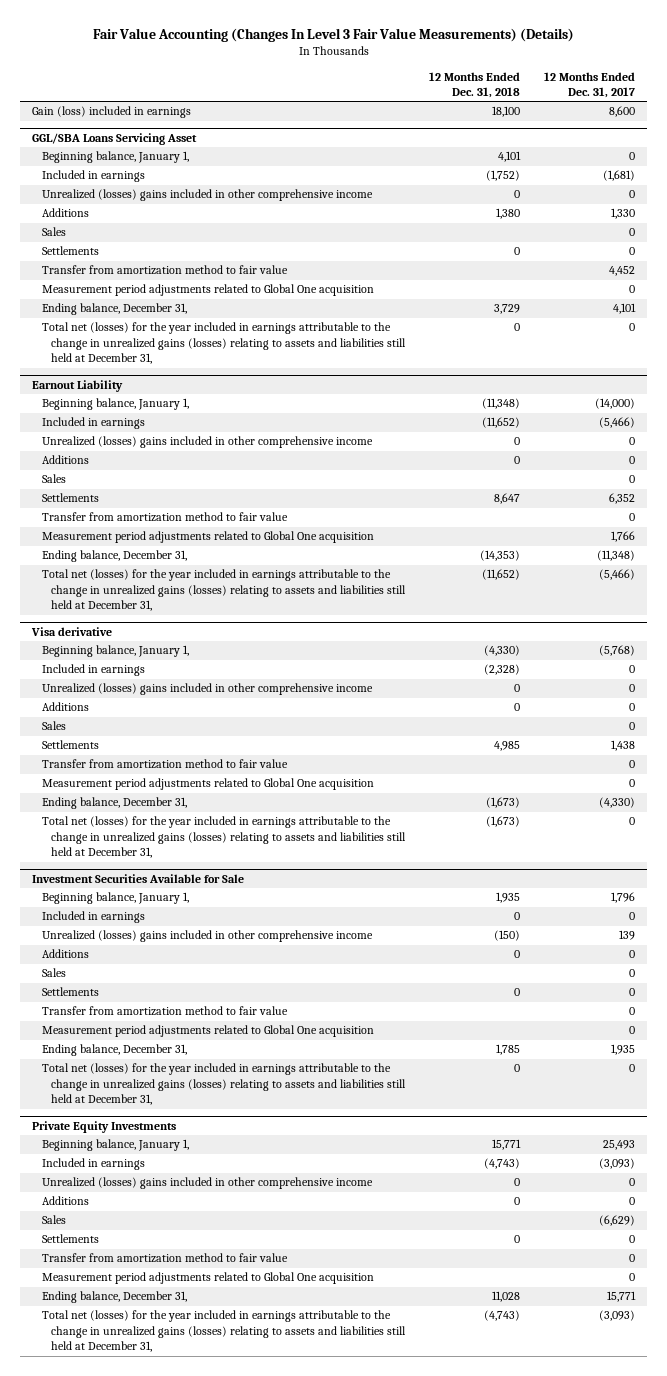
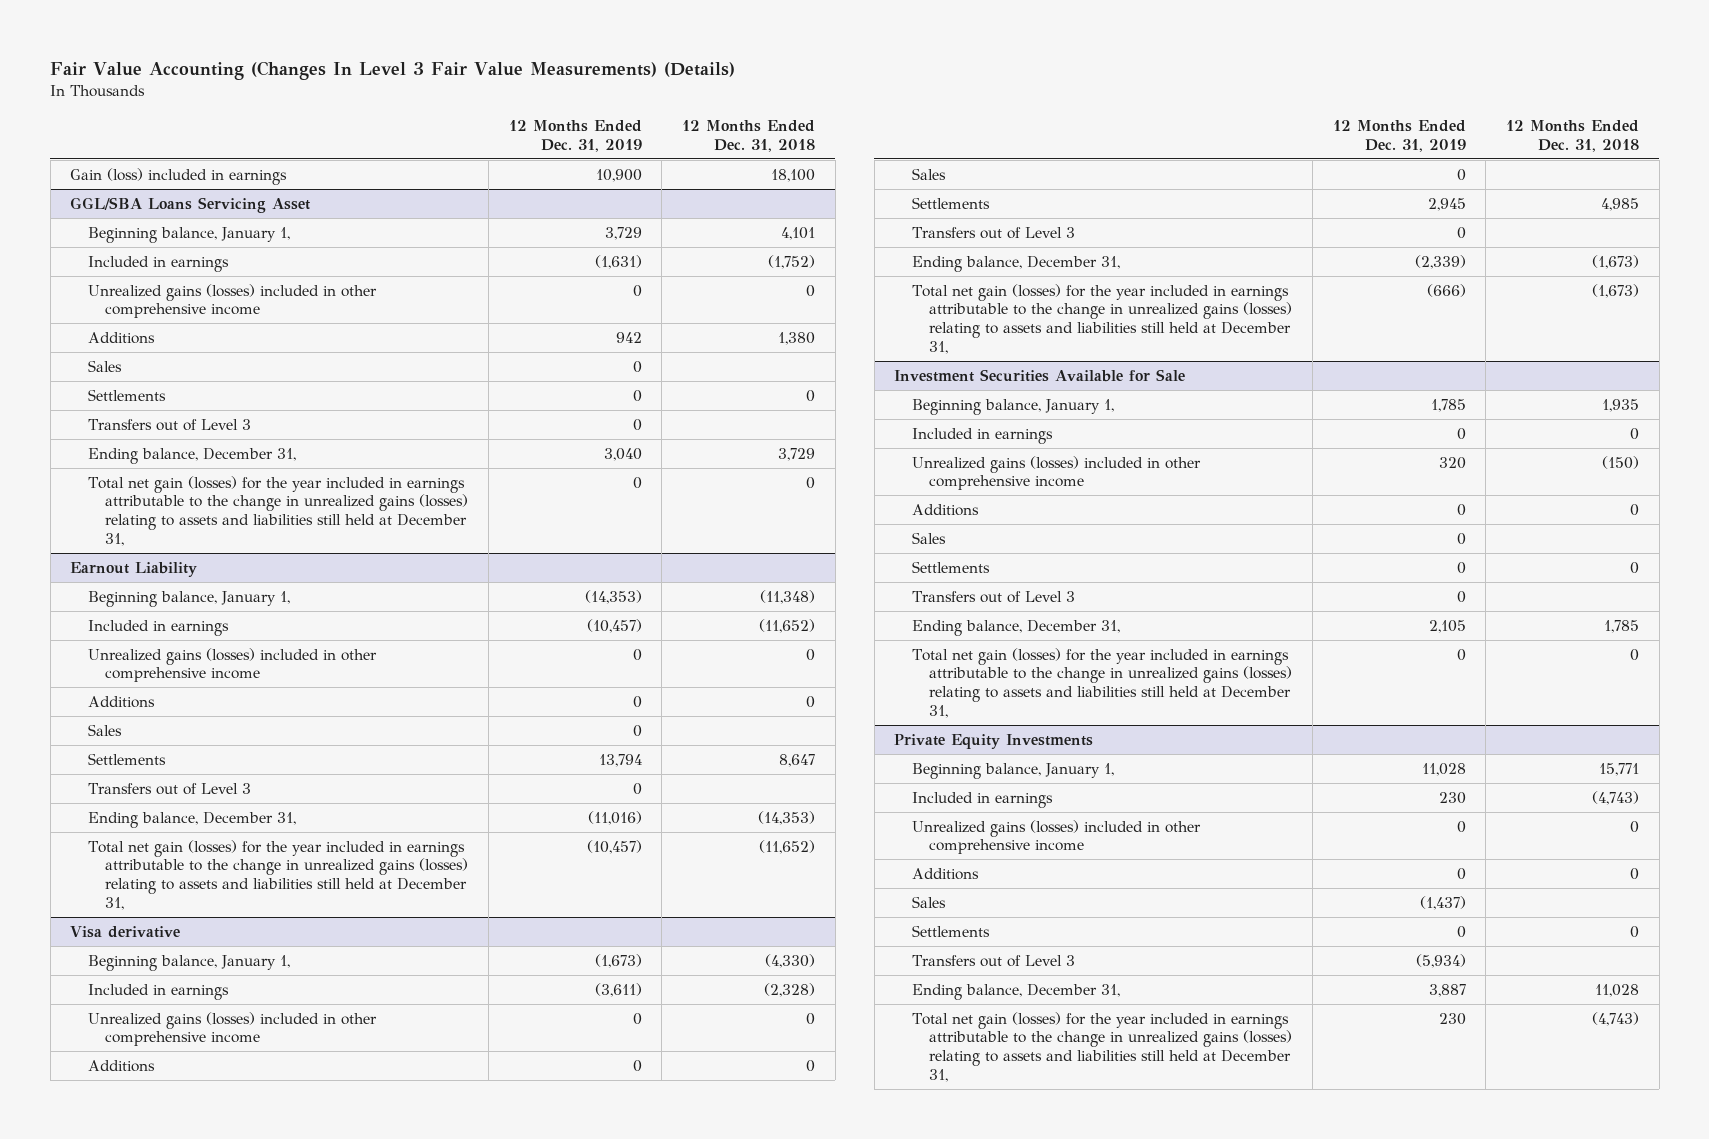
[543,71,635,98] 12 Months Ended Dec. 31, 2017 -> none
none -> [508,120,642,152] 12 Months Ended Dec. 31, 2019
[41,189,373,202] Unrealized (losses) gains included in other comprehensive income -> [87,283,377,319] Unrealized gains (losses) included in other comprehensive income
[41,265,288,276] Transfer from amortization method to fair value -> none
[41,284,374,297] Measurement period adjustments related to Global One acquisition -> none
none -> [87,418,251,431] Transfers out of Level 3
[41,322,406,365] Total net (losses) for the year included in earnings attributable to the change in unrealized gains (losses) relating to assets and liabilities still held at December 31, -> [87,475,469,546] Total net gain (losses) for the year included in earnings attributable to the change in unrealized gains (losses) relating to assets and liabilities still held at December 31,
[41,436,373,449] Unrealized (losses) gains included in other comprehensive income -> [87,647,377,683] Unrealized gains (losses) included in other comprehensive income
[41,512,288,523] Transfer from amortization method to fair value -> none
[41,531,374,544] Measurement period adjustments related to Global One acquisition -> none
none -> [87,782,251,795] Transfers out of Level 3
[41,569,406,612] Total net (losses) for the year included in earnings attributable to the change in unrealized gains (losses) relating to assets and liabilities still held at December 31, -> [87,839,469,910] Total net gain (losses) for the year included in earnings attributable to the change in unrealized gains (losses) relating to assets and liabilities still held at December 31,
[41,683,373,696] Unrealized (losses) gains included in other comprehensive income -> [87,1011,377,1047] Unrealized gains (losses) included in other comprehensive income
[41,759,288,770] Transfer from amortization method to fair value -> none
[41,778,374,791] Measurement period adjustments related to Global One acquisition -> none
none -> [911,226,1075,239] Transfers out of Level 3
[41,816,406,859] Total net (losses) for the year included in earnings attributable to the change in unrealized gains (losses) relating to assets and liabilities still held at December 31, -> [911,283,1293,354] Total net gain (losses) for the year included in earnings attributable to the change in unrealized gains (losses) relating to assets and liabilities still held at December 31,
[41,930,373,943] Unrealized (losses) gains included in other comprehensive income -> [911,455,1201,491] Unrealized gains (losses) included in other comprehensive income
[41,1006,288,1017] Transfer from amortization method to fair value -> none
[41,1025,374,1038] Measurement period adjustments related to Global One acquisition -> none
none -> [911,590,1075,603] Transfers out of Level 3
[41,1063,406,1106] Total net (losses) for the year included in earnings attributable to the change in unrealized gains (losses) relating to assets and liabilities still held at December 31, -> [911,647,1293,718] Total net gain (losses) for the year included in earnings attributable to the change in unrealized gains (losses) relating to assets and liabilities still held at December 31,
[41,1177,373,1190] Unrealized (losses) gains included in other comprehensive income -> [911,819,1201,855] Unrealized gains (losses) included in other comprehensive income
[41,1253,288,1264] Transfer from amortization method to fair value -> none
[41,1272,374,1285] Measurement period adjustments related to Global One acquisition -> none
none -> [911,954,1075,967] Transfers out of Level 3
[41,1310,406,1353] Total net (losses) for the year included in earnings attributable to the change in unrealized gains (losses) relating to assets and liabilities still held at December 31, -> [911,1011,1293,1082] Total net gain (losses) for the year included in earnings attributable to the change in unrealized gains (losses) relating to assets and liabilities still held at December 31,

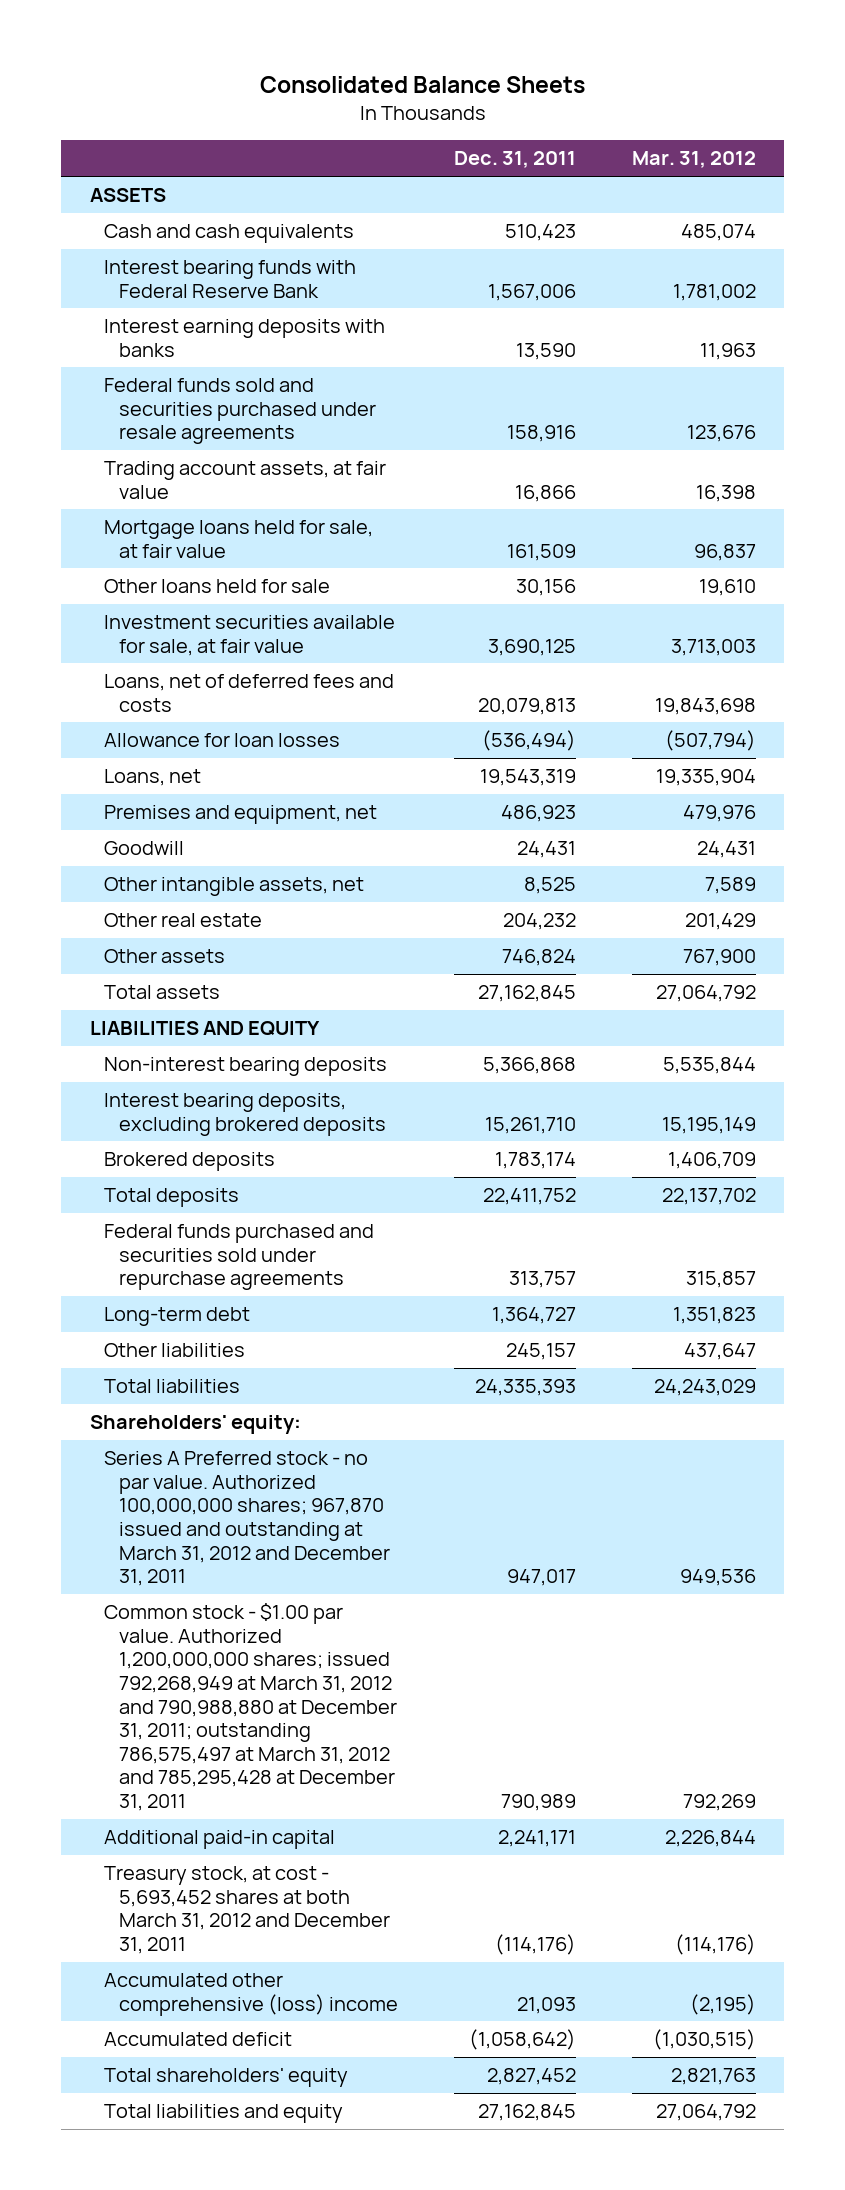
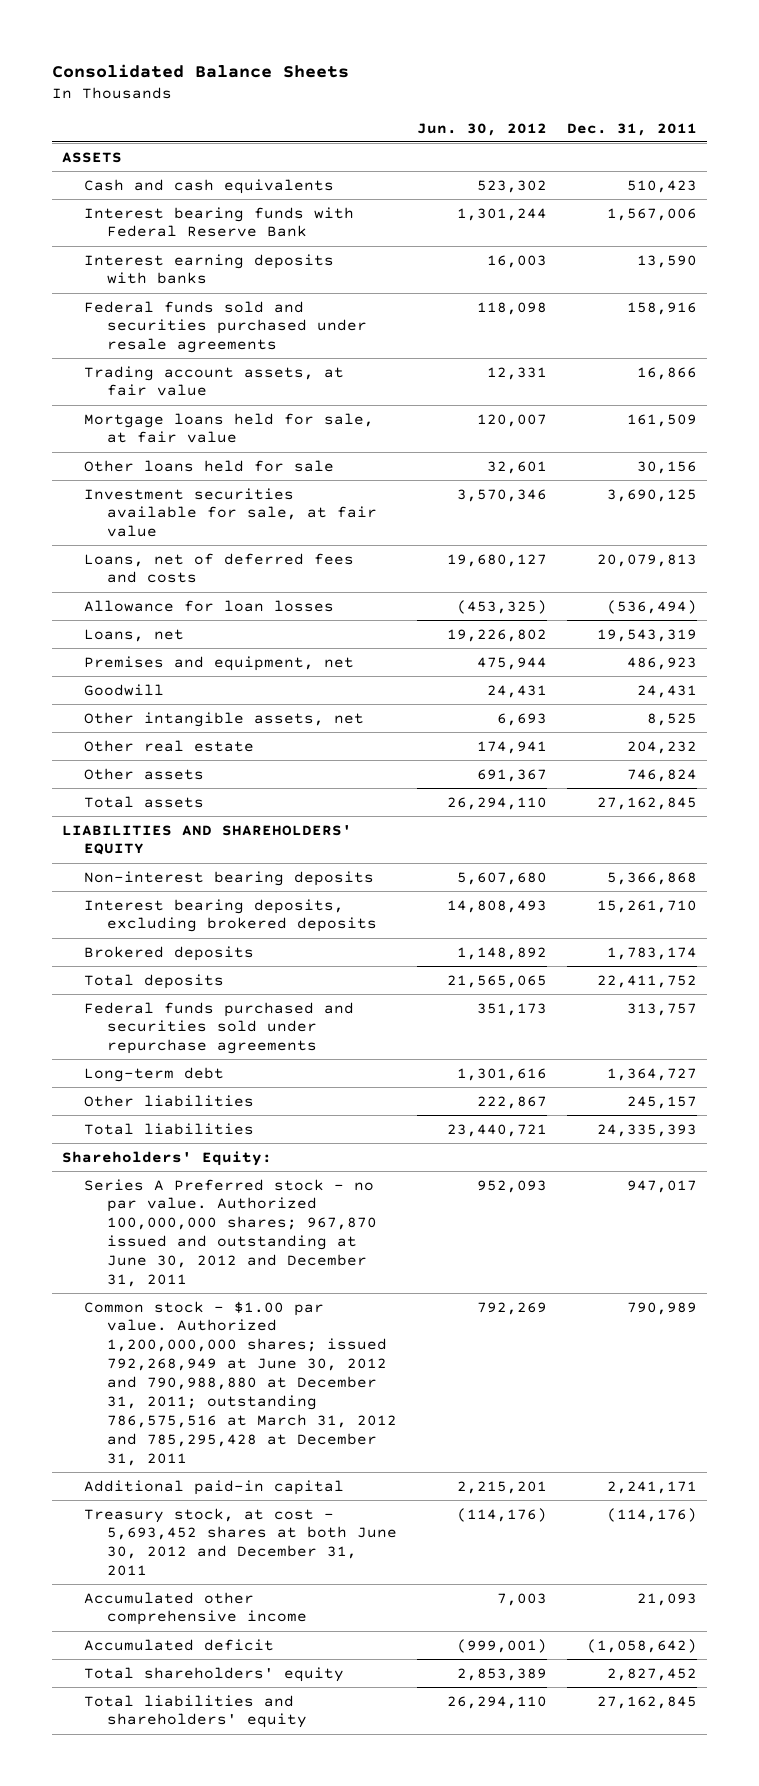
[631,151,756,169] Mar. 31, 2012 -> none
none -> [416,122,547,136] Jun. 30, 2012
[89,1021,320,1037] LIABILITIES AND EQUITY -> [61,824,352,856] LIABILITIES AND SHAREHOLDERS' EQUITY
[89,1415,301,1435] Shareholders' equity: -> [61,1150,272,1166] Shareholders' Equity:
[104,1451,390,1587] Series A Preferred stock - no par value. Authorized 100,000,000 shares; 967,870 issued and outstanding at March 31, 2012 and December 31, 2011 -> [84,1178,377,1288] Series A Preferred stock - no par value. Authorized 100,000,000 shares; 967,870 issued and outstanding at June 30, 2012 and December 31, 2011
[104,1603,397,1812] Common stock - $1.00 par value. Authorized 1,200,000,000 shares; issued 792,268,949 at March 31, 2012 and 790,988,880 at December 31, 2011; outstanding 786,575,497 at March 31, 2012 and 785,295,428 at December 31, 2011 -> [84,1300,397,1467] Common stock - $1.00 par value. Authorized 1,200,000,000 shares; issued 792,268,949 at June 30, 2012 and 790,988,880 at December 31, 2011; outstanding 786,575,516 at March 31, 2012 and 785,295,428 at December 31, 2011
[104,1866,390,1955] Treasury stock, at cost - 5,693,452 shares at both March 31, 2012 and December 31, 2011 -> [84,1507,397,1577] Treasury stock, at cost - 5,693,452 shares at both June 30, 2012 and December 31, 2011
[104,1973,398,2016] Accumulated other comprehensive (loss) income -> [84,1591,307,1626] Accumulated other comprehensive income
[104,2104,344,2124] Total liabilities and equity -> [84,1694,307,1729] Total liabilities and shareholders' equity

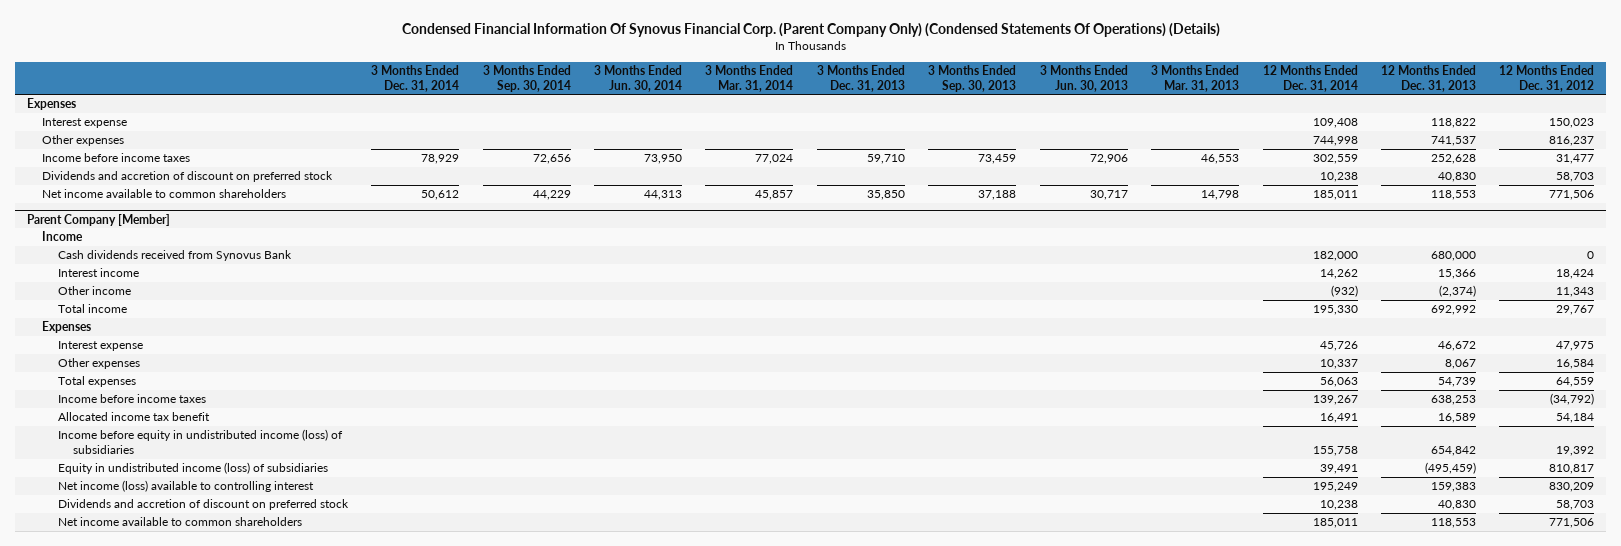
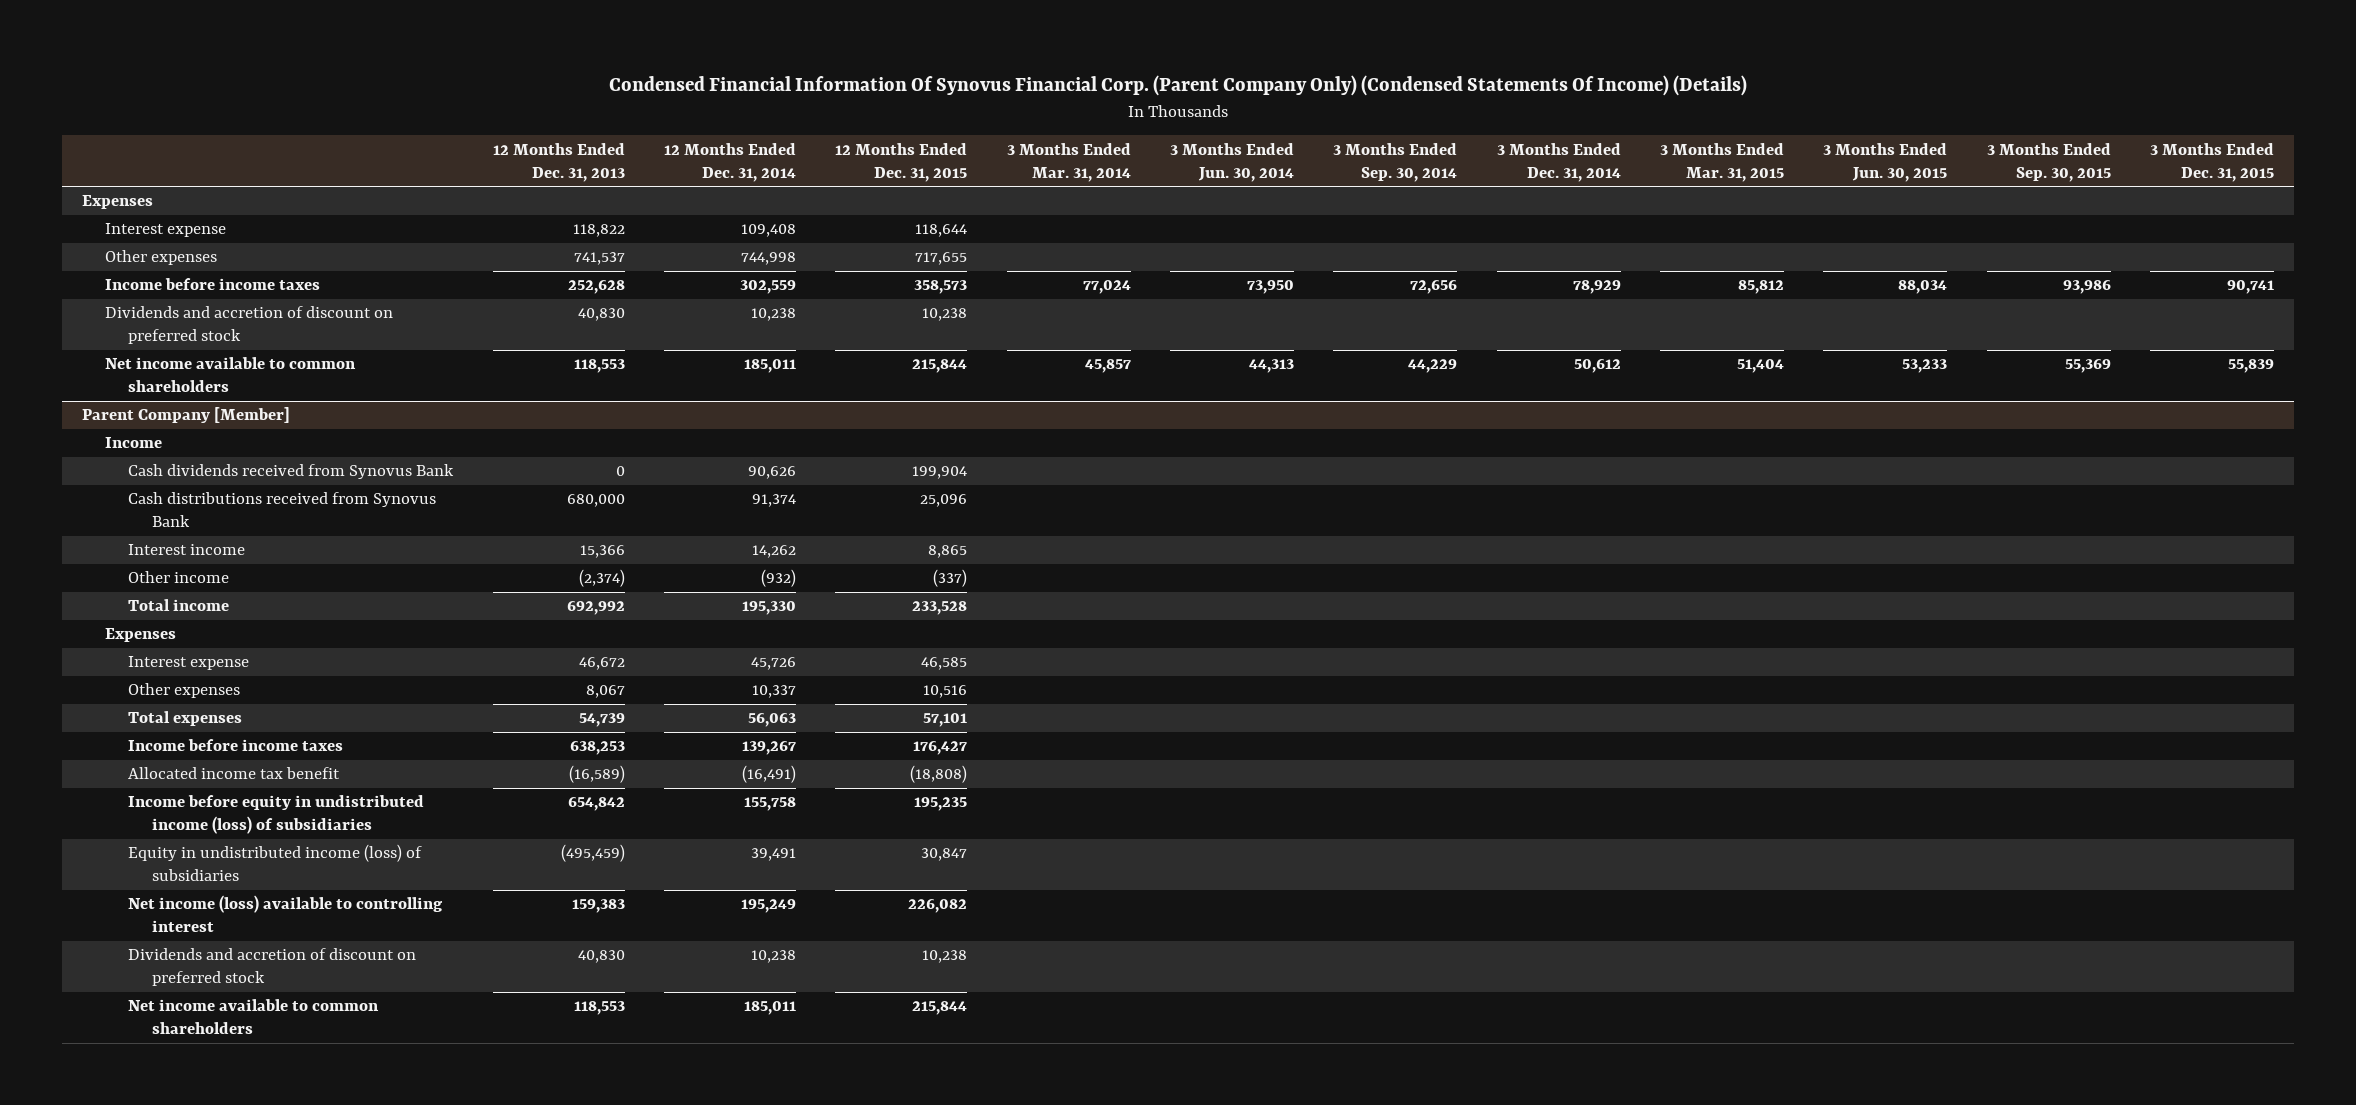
[401,22,1220,37] Condensed Financial Information Of Synovus Financial Corp. (Parent Company Only) (Condensed Statements Of Operations) (Details) -> [609,75,1748,97] Condensed Financial Information Of Synovus Financial Corp. (Parent Company Only) (Condensed Statements Of Income) (Details)
[816,64,905,92] 3 Months Ended Dec. 31, 2013 -> none
[928,64,1017,92] 3 Months Ended Sep. 30, 2013 -> none
[1039,64,1128,92] 3 Months Ended Jun. 30, 2013 -> none
[1151,64,1240,92] 3 Months Ended Mar. 31, 2013 -> none
[1499,64,1595,92] 12 Months Ended Dec. 31, 2012 -> none
none -> [835,142,968,182] 12 Months Ended Dec. 31, 2015
none -> [1660,142,1785,182] 3 Months Ended Mar. 31, 2015
none -> [1823,142,1948,182] 3 Months Ended Jun. 30, 2015
none -> [1986,142,2111,182] 3 Months Ended Sep. 30, 2015
none -> [2150,142,2275,182] 3 Months Ended Dec. 31, 2015
[1312,251,1358,262] 182,000 -> [748,466,797,480] 90,626
[1430,251,1476,262] 680,000 -> [615,466,625,477] 0
none -> [128,492,437,528] Cash distributions received from Synovus Bank
[1319,413,1358,424] 16,491 -> [742,765,797,784] (16,491)
[1437,413,1476,424] 16,589 -> [568,765,625,784] (16,589)

